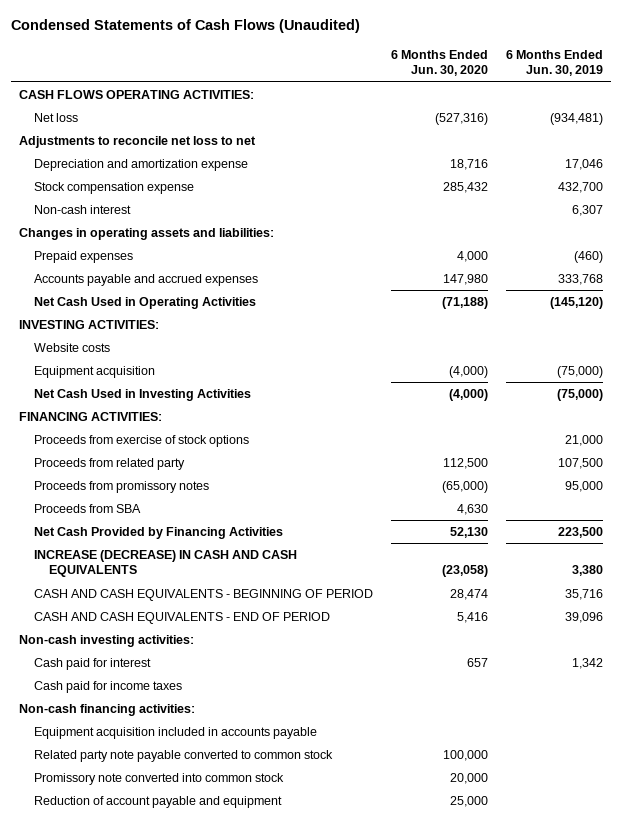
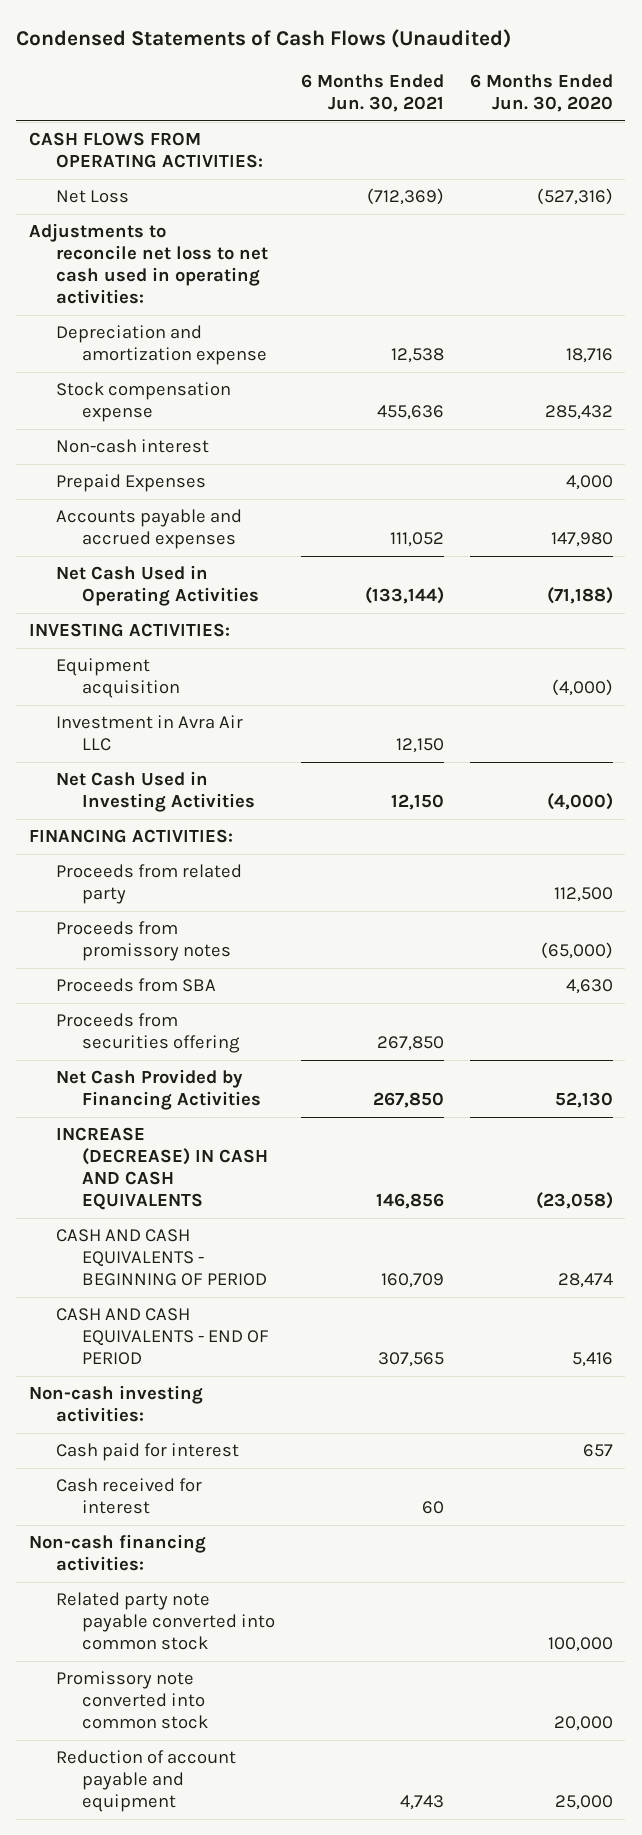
[505,50,603,77] 6 Months Ended Jun. 30, 2019 -> none
none -> [301,73,445,112] 6 Months Ended Jun. 30, 2021
[19,90,255,100] CASH FLOWS OPERATING ACTIVITIES: -> [29,132,263,169] CASH FLOWS FROM OPERATING ACTIVITIES:
[34,113,79,123] Net loss -> [55,190,129,204] Net Loss
[19,136,257,149] Adjustments to reconcile net loss to net -> [29,223,268,305] Adjustments to reconcile net loss to net cash used in operating activities:
[19,228,275,241] Changes in operating assets and liabilities: -> none
[34,251,134,264] Prepaid expenses -> [55,474,206,493] Prepaid Expenses
[34,343,111,353] Website costs -> none
none -> [55,715,243,752] Investment in Avra Air LLC
[34,435,250,448] Proceeds from exercise of stock options -> none
none -> [55,1013,241,1054] Proceeds from securities offering
[34,681,183,694] Cash paid for income taxes -> none
none -> [55,1478,202,1515] Cash received for interest
[34,727,318,740] Equipment acquisition included in accounts payable -> none
[34,750,334,763] Related party note payable converted to common stock -> [55,1592,276,1651] Related party note payable converted into common stock

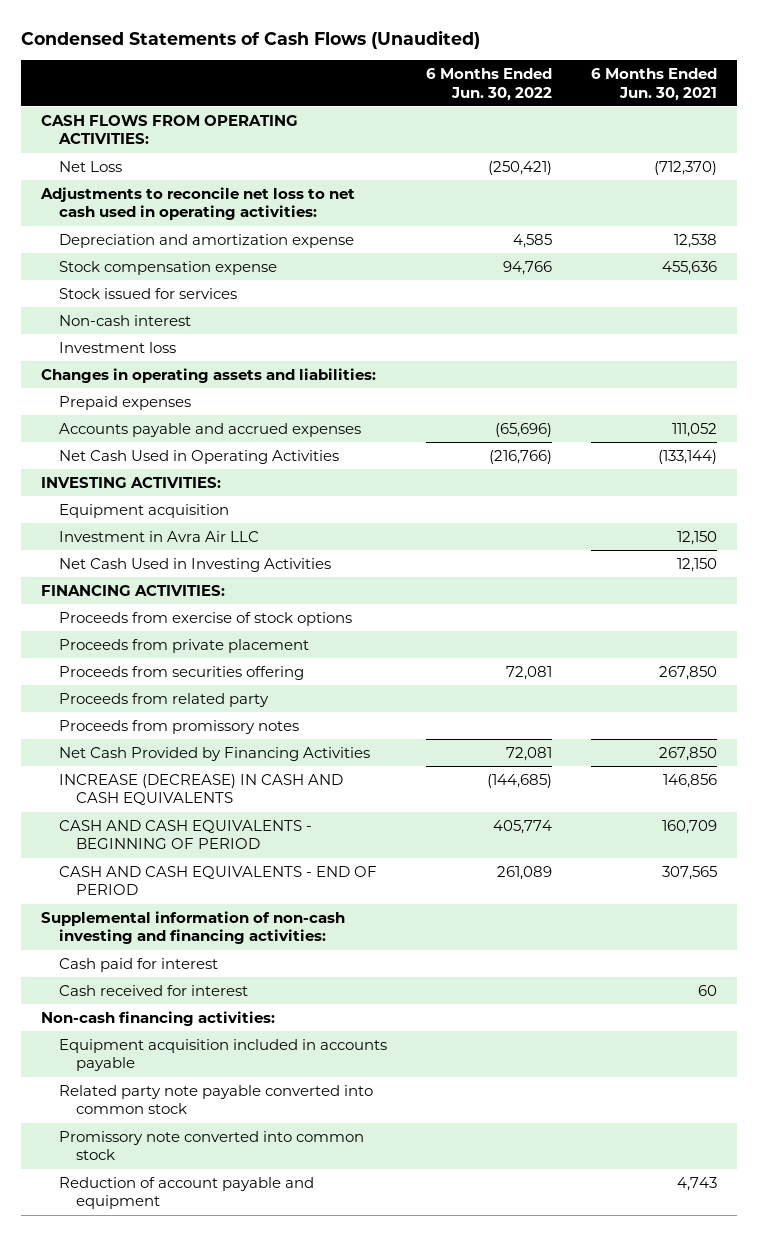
[469,73,613,112] 6 Months Ended Jun. 30, 2020 -> none
none -> [425,68,552,101] 6 Months Ended Jun. 30, 2022
[367,188,445,206] (712,369) -> [653,160,717,175] (712,370)
none -> [58,287,237,299] Stock issued for services
none -> [58,341,176,353] Investment loss
none -> [40,367,376,383] Changes in operating assets and liabilities:
[55,474,206,493] Prepaid Expenses -> [58,395,191,410] Prepaid expenses
none -> [58,611,352,626] Proceeds from exercise of stock options
none -> [58,638,309,653] Proceeds from private placement
[55,1013,241,1054] Proceeds from securities offering -> [58,665,304,680] Proceeds from securities offering
[55,978,216,993] Proceeds from SBA -> none
[29,1385,204,1423] Non-cash investing activities: -> none
none -> [40,910,345,945] Supplemental information of non-cash investing and financing activities:
none -> [58,1038,387,1072] Equipment acquisition included in accounts payable

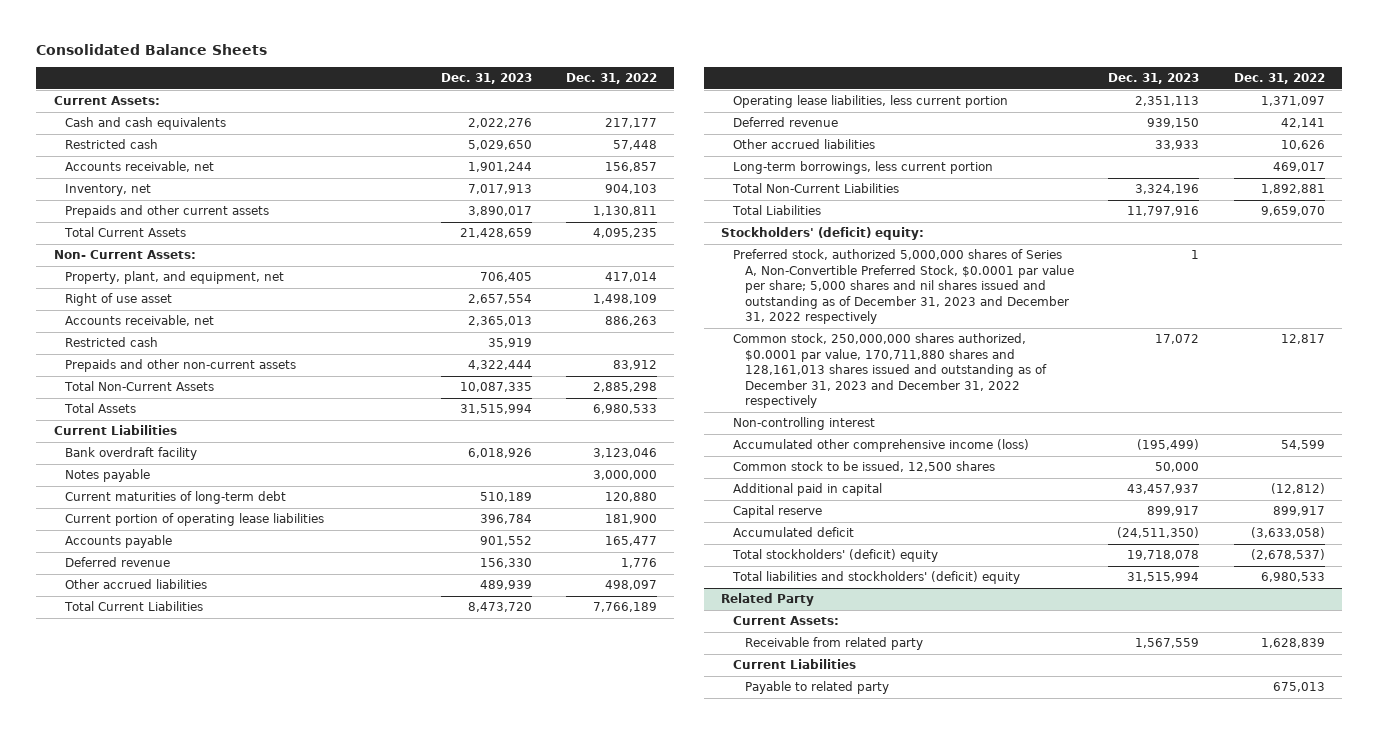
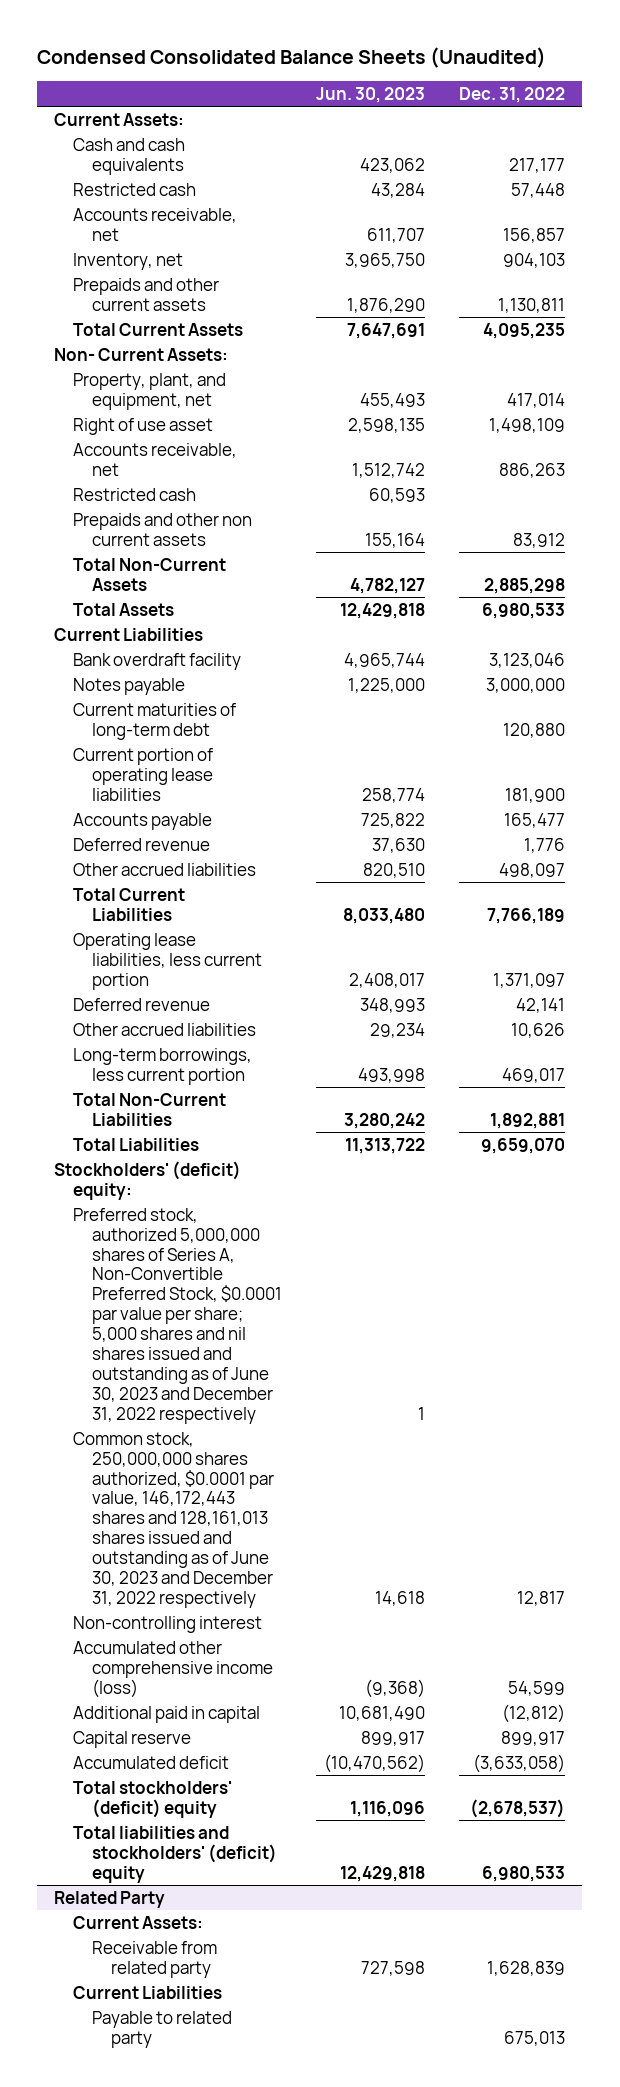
[36,43,268,55] Consolidated Balance Sheets -> [37,46,547,68] Condensed Consolidated Balance Sheets (Unaudited)
[440,73,532,85] Dec. 31, 2023 -> none
none -> [316,86,426,103] Jun. 30, 2023
[65,359,297,373] Prepaids and other non-current assets -> [73,512,253,546] Prepaids and other non current assets
[733,249,1075,325] Preferred stock, authorized 5,000,000 shares of Series A, Non-Convertible Preferred Stock, $0.0001 par value per share; 5,000 shares and nil shares issued and outstanding as of December 31, 2023 and December 31, 2022 respectively -> [73,1207,282,1424] Preferred stock, authorized 5,000,000 shares of Series A, Non-Convertible Preferred Stock, $0.0001 par value per share; 5,000 shares and nil shares issued and outstanding as of June 30, 2023 and December 31, 2022 respectively
[733,333,1048,409] Common stock, 250,000,000 shares authorized, $0.0001 par value, 170,711,880 shares and 128,161,013 shares issued and outstanding as of December 31, 2023 and December 31, 2022 respectively -> [73,1431,274,1608] Common stock, 250,000,000 shares authorized, $0.0001 par value, 146,172,443 shares and 128,161,013 shares issued and outstanding as of June 30, 2023 and December 31, 2022 respectively
[733,461,996,473] Common stock to be issued, 12,500 shares -> none

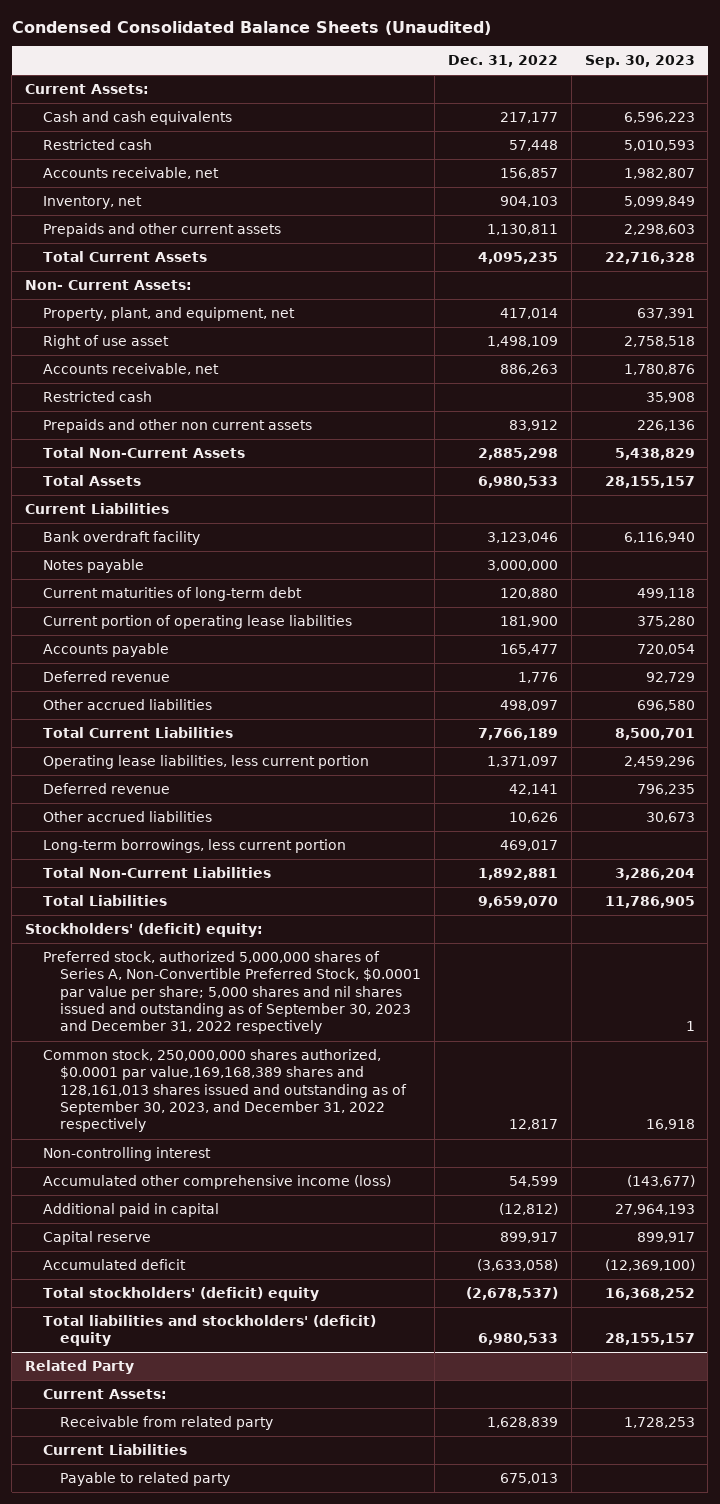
[316,86,426,103] Jun. 30, 2023 -> none
none -> [584,55,695,69] Sep. 30, 2023
[73,1207,282,1424] Preferred stock, authorized 5,000,000 shares of Series A, Non-Convertible Preferred Stock, $0.0001 par value per share; 5,000 shares and nil shares issued and outstanding as of June 30, 2023 and December 31, 2022 respectively -> [42,950,422,1035] Preferred stock, authorized 5,000,000 shares of Series A, Non-Convertible Preferred Stock, $0.0001 par value per share; 5,000 shares and nil shares issued and outstanding as of September 30, 2023 and December 31, 2022 respectively
[73,1431,274,1608] Common stock, 250,000,000 shares authorized, $0.0001 par value, 146,172,443 shares and 128,161,013 shares issued and outstanding as of June 30, 2023 and December 31, 2022 respectively -> [42,1048,408,1133] Common stock, 250,000,000 shares authorized, $0.0001 par value,169,168,389 shares and 128,161,013 shares issued and outstanding as of September 30, 2023, and December 31, 2022 respectively

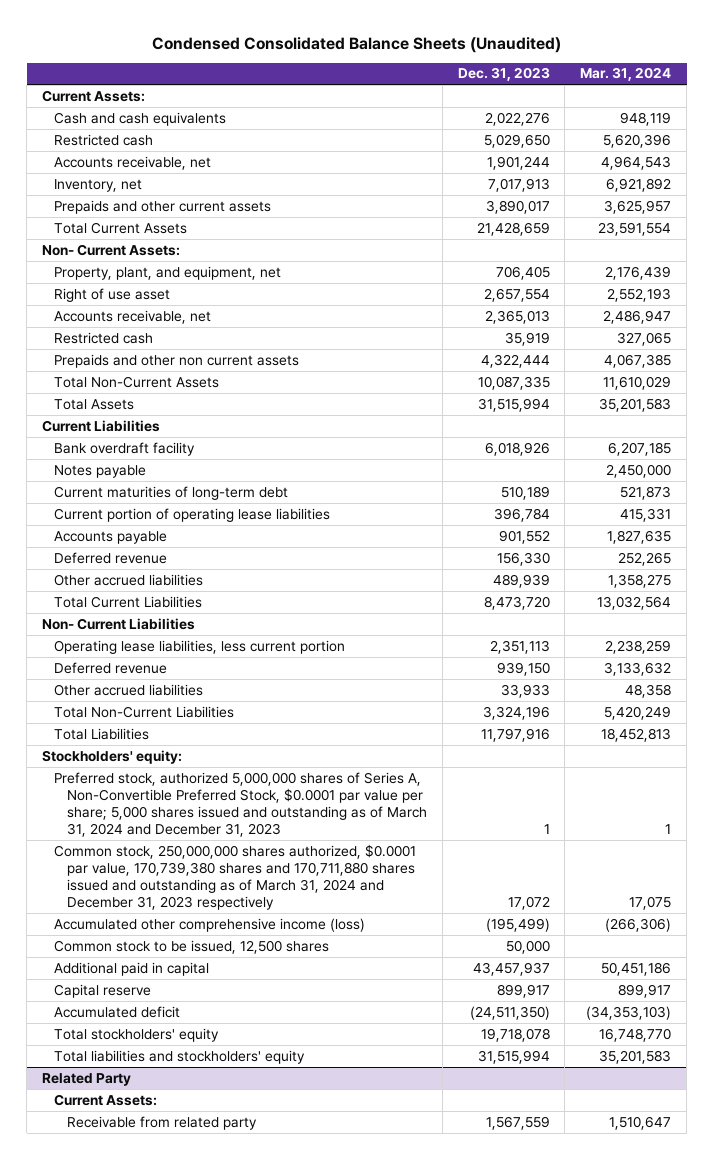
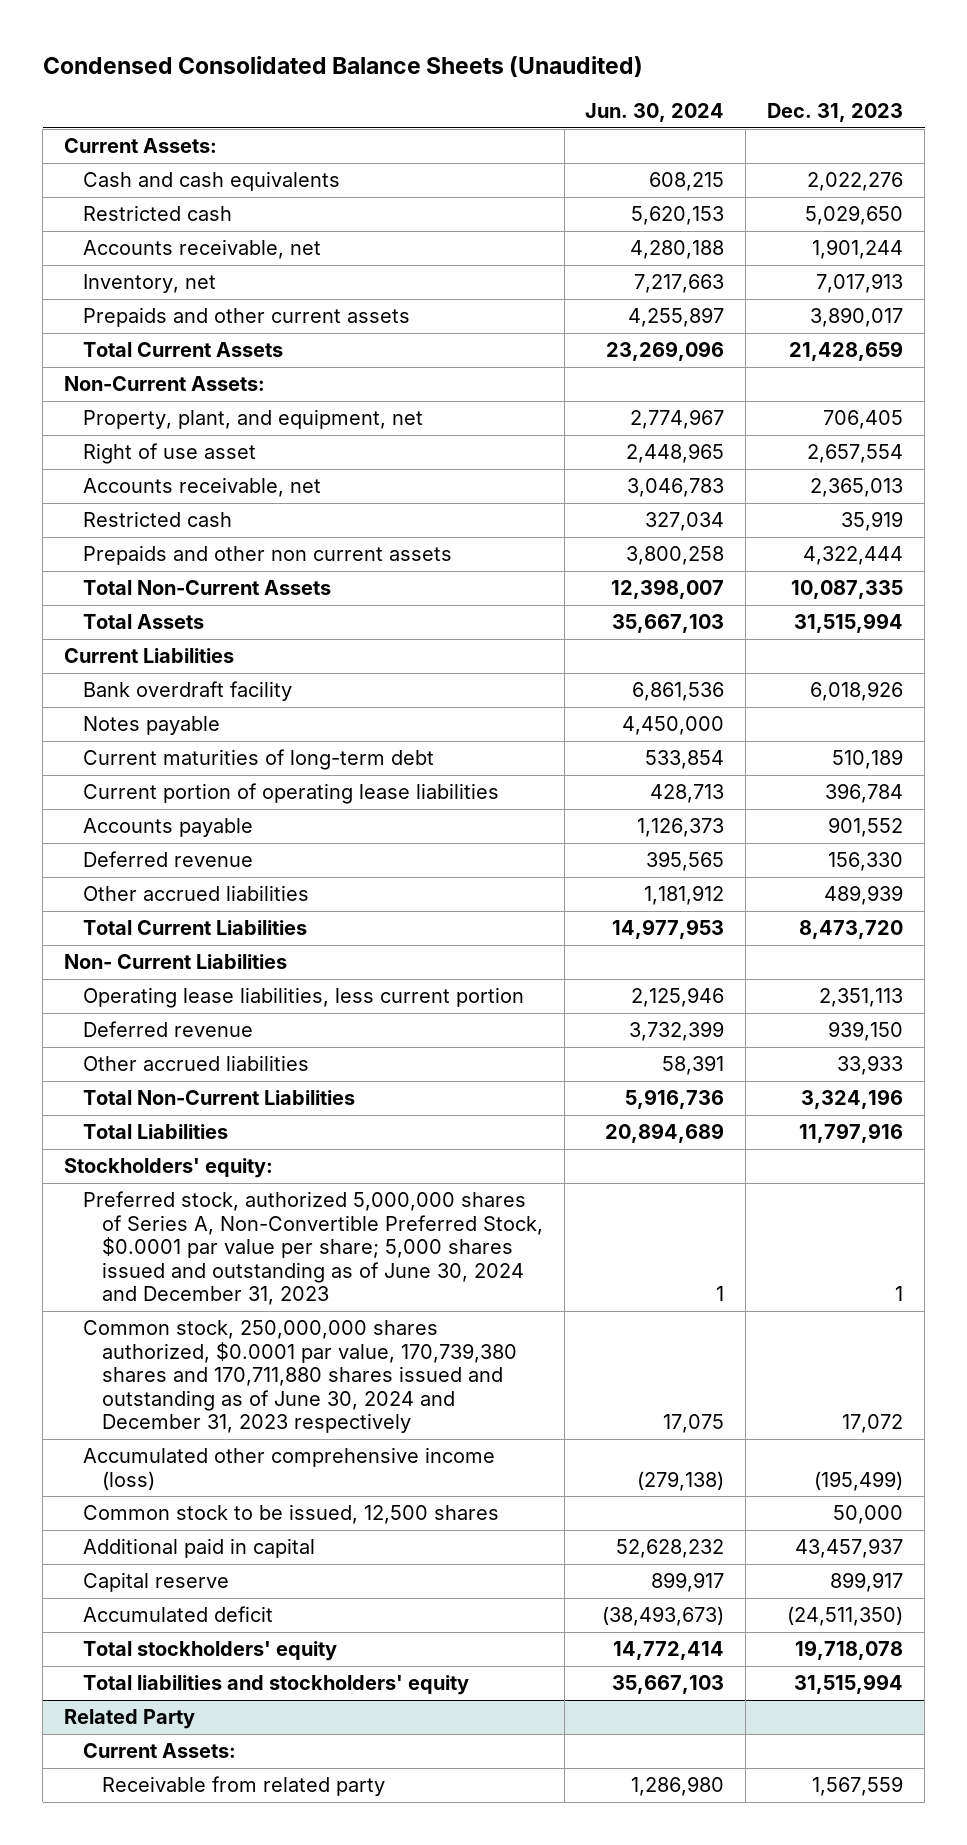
[580,67,672,82] Mar. 31, 2024 -> none
none -> [585,103,725,123] Jun. 30, 2024
[42,243,181,256] Non- Current Assets: -> [64,376,266,392] Non-Current Assets:
[54,771,427,837] Preferred stock, authorized 5,000,000 shares of Series A, Non-Convertible Preferred Stock, $0.0001 par value per share; 5,000 shares issued and outstanding as of March 31, 2024 and December 31, 2023 -> [82,1191,543,1306] Preferred stock, authorized 5,000,000 shares of Series A, Non-Convertible Preferred Stock, $0.0001 par value per share; 5,000 shares issued and outstanding as of June 30, 2024 and December 31, 2023
[54,843,417,910] Common stock, 250,000,000 shares authorized, $0.0001 par value, 170,739,380 shares and 170,711,880 shares issued and outstanding as of March 31, 2024 and December 31, 2023 respectively -> [82,1320,517,1434] Common stock, 250,000,000 shares authorized, $0.0001 par value, 170,739,380 shares and 170,711,880 shares issued and outstanding as of June 30, 2024 and December 31, 2023 respectively

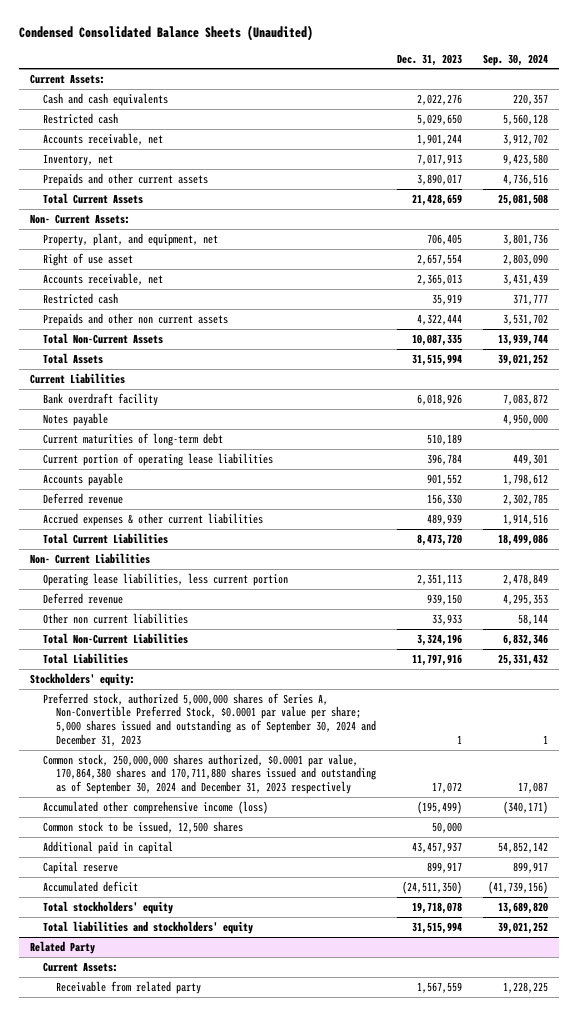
[585,103,725,123] Jun. 30, 2024 -> none
none -> [483,53,549,66] Sep. 30, 2024
[64,376,266,392] Non-Current Assets: -> [29,213,130,224] Non- Current Assets:
[82,885,309,902] Other accrued liabilities -> [42,512,263,526] Accrued expenses & other current liabilities
[82,1055,309,1072] Other accrued liabilities -> [42,612,188,624] Other non current liabilities
[82,1191,543,1306] Preferred stock, authorized 5,000,000 shares of Series A, Non-Convertible Preferred Stock, $0.0001 par value per share; 5,000 shares issued and outstanding as of June 30, 2024 and December 31, 2023 -> [42,692,376,746] Preferred stock, authorized 5,000,000 shares of Series A, Non-Convertible Preferred Stock, $0.0001 par value per share; 5,000 shares issued and outstanding as of September 30, 2024 and December 31, 2023
[82,1320,517,1434] Common stock, 250,000,000 shares authorized, $0.0001 par value, 170,739,380 shares and 170,711,880 shares issued and outstanding as of June 30, 2024 and December 31, 2023 respectively -> [42,753,376,795] Common stock, 250,000,000 shares authorized, $0.0001 par value, 170,864,380 shares and 170,711,880 shares issued and outstanding as of September 30, 2024 and December 31, 2023 respectively

